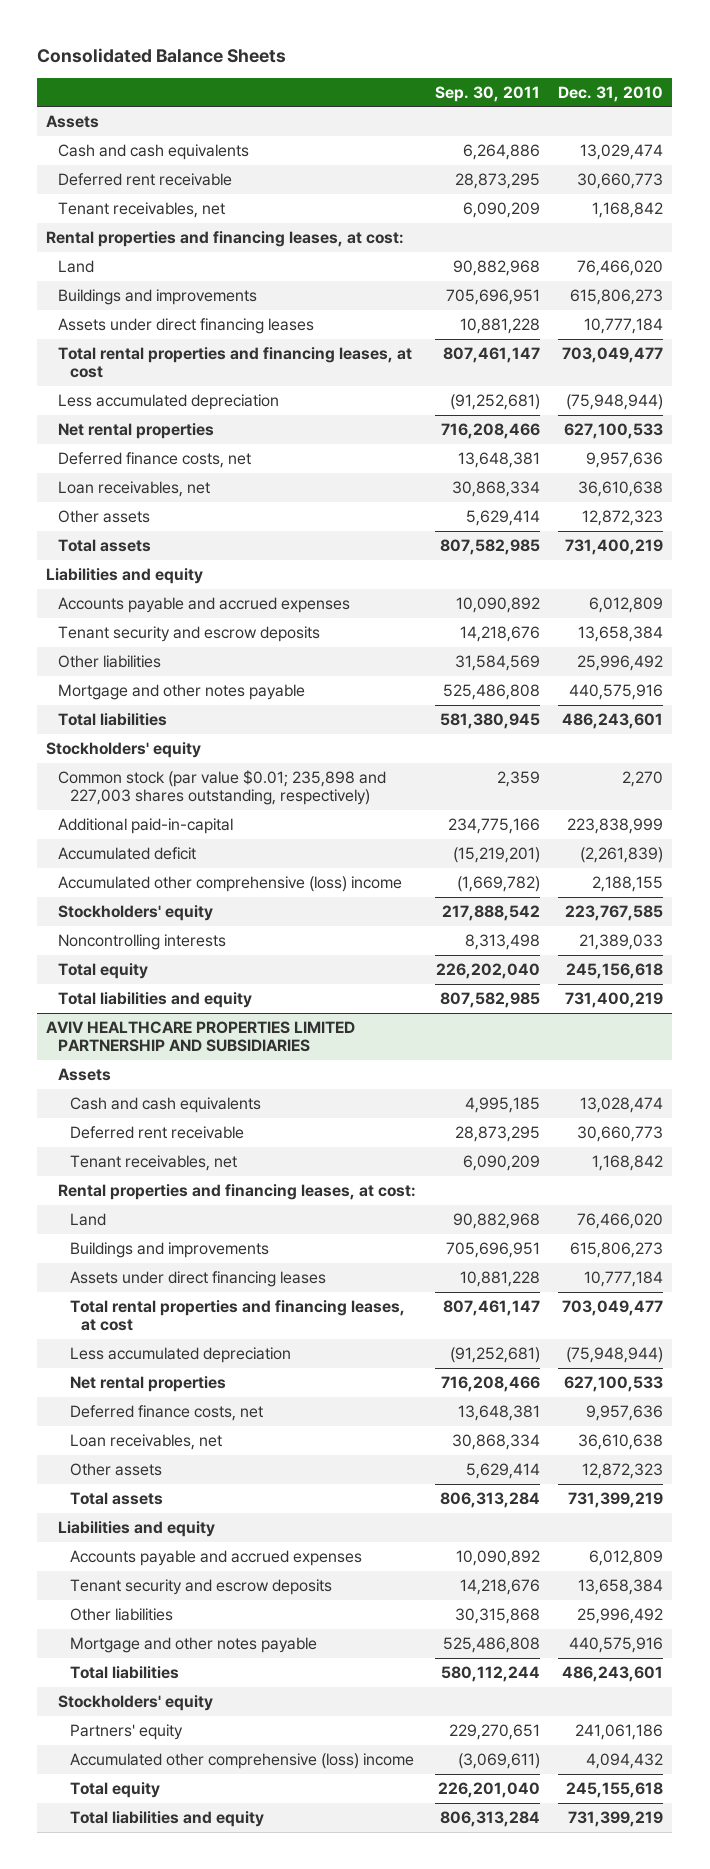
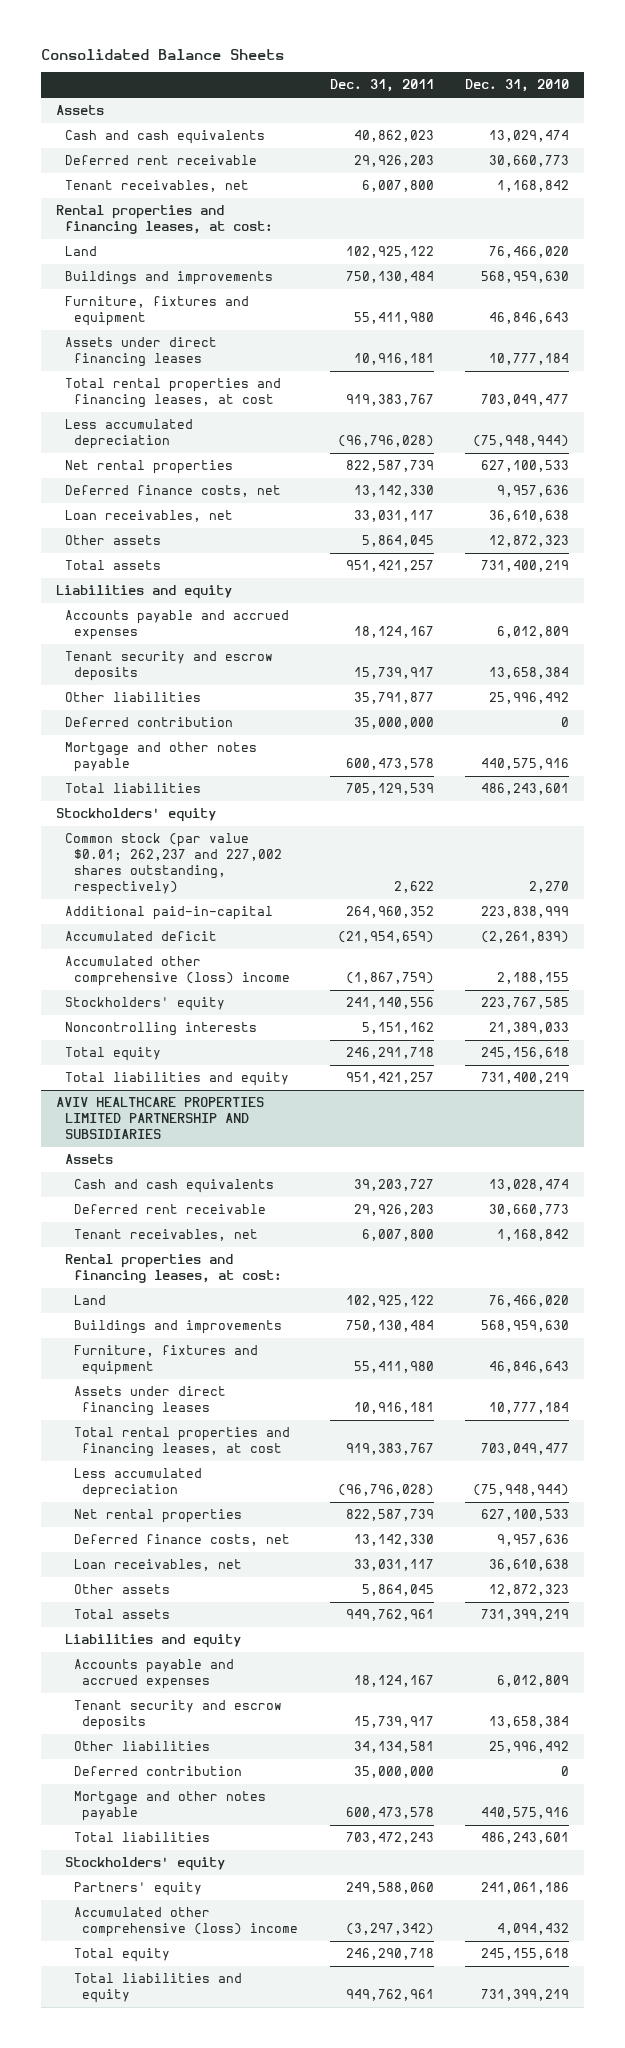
[434,85,540,102] Sep. 30, 2011 -> none
none -> [329,79,434,93] Dec. 31, 2011
[570,288,664,305] 615,806,273 -> [480,271,569,284] 568,959,630
none -> [64,296,249,327] Furniture, fixtures and equipment
none -> [64,717,233,728] Deferred contribution
[58,769,387,806] Common stock (par value $0.01; 235,898 and 227,003 shares outstanding, respectively) -> [64,833,282,896] Common stock (par value $0.01; 262,237 and 227,002 shares outstanding, respectively)
[570,1241,664,1258] 615,806,273 -> [480,1320,569,1333] 568,959,630
none -> [73,1345,258,1376] Furniture, fixtures and equipment
none -> [73,1766,242,1777] Deferred contribution

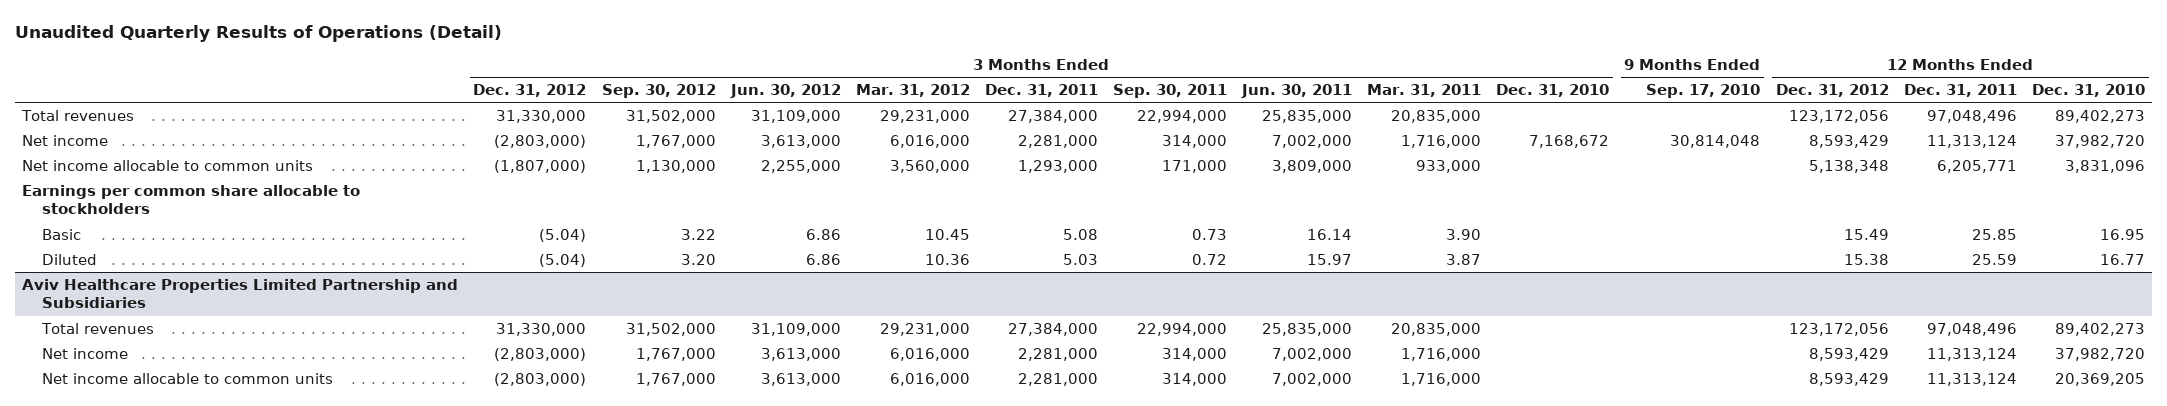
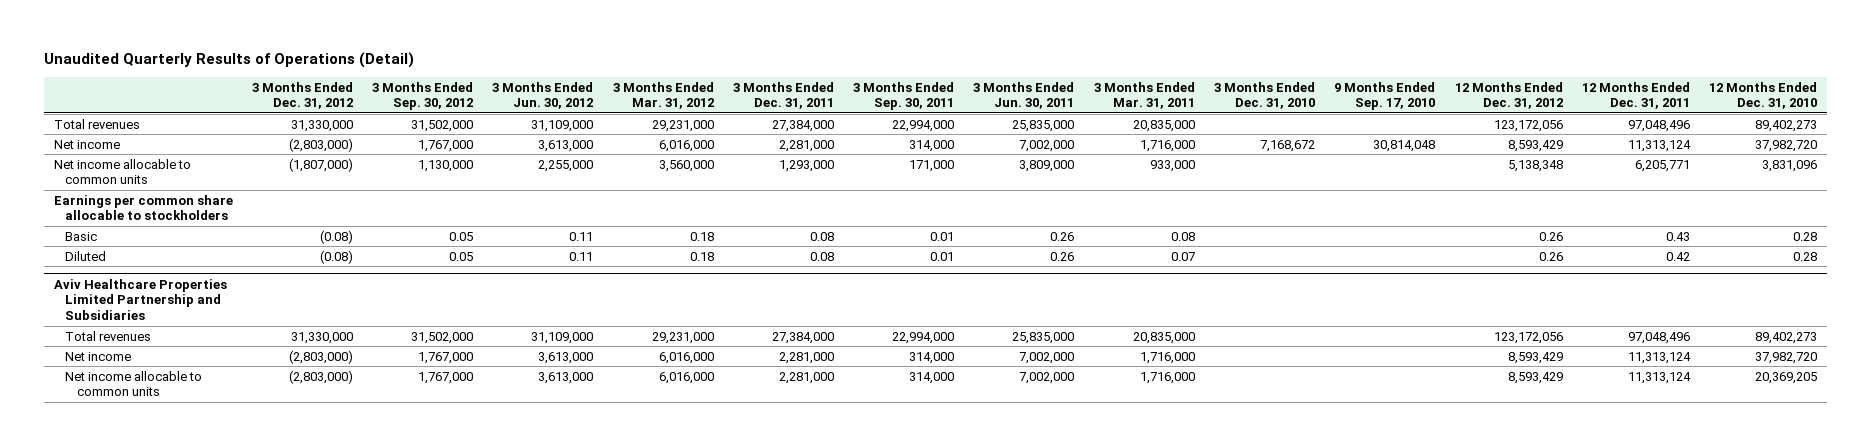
[539,228,587,242] (5.04) -> [319,229,353,244] (0.08)
[680,228,716,240] 3.22 -> [449,231,474,241] 0.05
[805,228,841,240] 6.86 -> [569,231,594,241] 0.11
[924,228,970,240] 10.45 -> [689,231,714,241] 0.18
[1062,228,1098,240] 5.08 -> [809,231,834,241] 0.08
[1191,228,1227,240] 0.73 -> [930,231,955,241] 0.01
[1307,228,1353,240] 16.14 -> [1050,231,1075,241] 0.26
[1446,228,1482,240] 3.90 -> [1170,231,1195,241] 0.08
[1843,228,1889,240] 15.49 -> [1538,231,1563,241] 0.26
[1971,228,2017,240] 25.85 -> [1665,231,1690,241] 0.43
[2099,228,2145,240] 16.95 -> [1793,231,1818,241] 0.28
[539,253,587,267] (5.04) -> [319,249,353,264] (0.08)
[680,253,716,265] 3.20 -> [449,251,474,261] 0.05
[805,253,841,265] 6.86 -> [569,251,594,261] 0.11
[924,253,970,265] 10.36 -> [689,251,714,261] 0.18
[1062,253,1098,265] 5.03 -> [809,251,834,261] 0.08
[1191,253,1227,265] 0.72 -> [930,251,955,261] 0.01
[1307,253,1353,265] 15.97 -> [1050,251,1075,261] 0.26
[1446,253,1482,265] 3.87 -> [1170,251,1195,261] 0.07
[1843,253,1889,265] 15.38 -> [1538,251,1563,261] 0.26
[1971,253,2017,265] 25.59 -> [1665,251,1690,261] 0.42
[2099,253,2145,265] 16.77 -> [1793,251,1818,261] 0.28

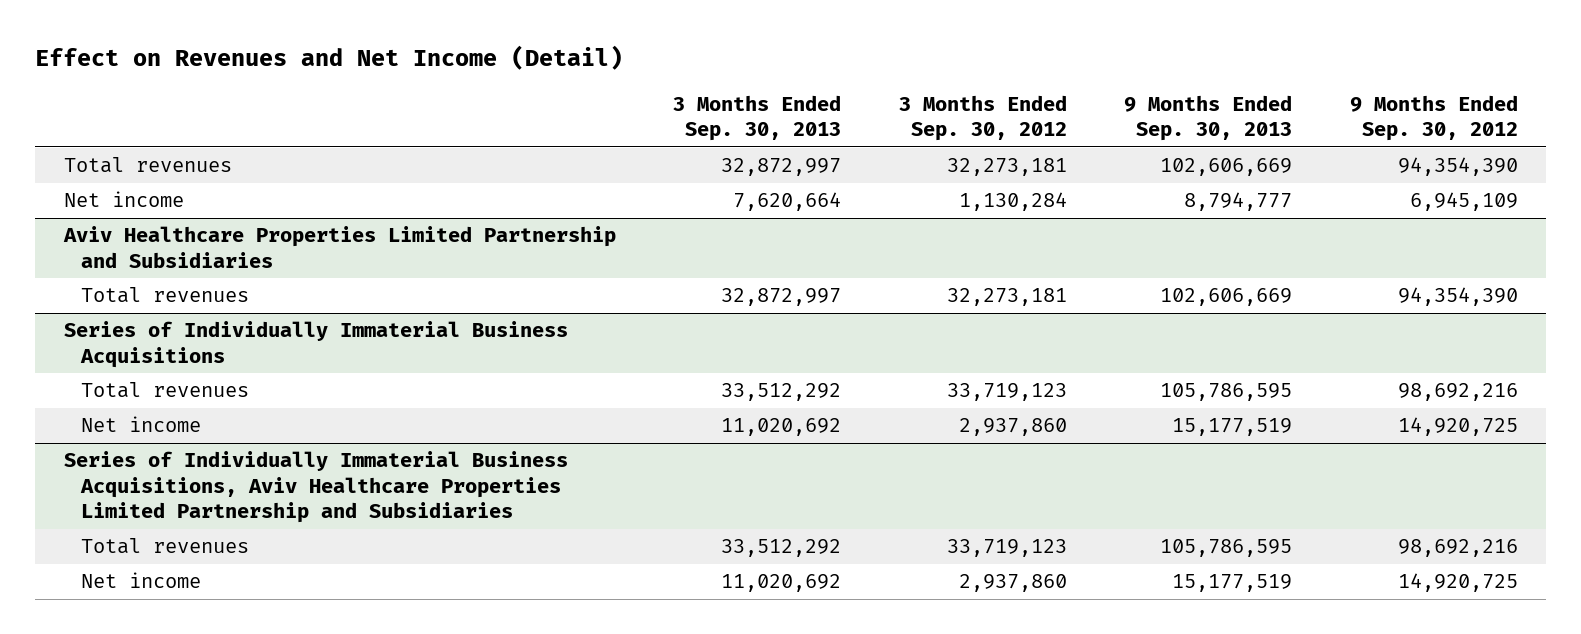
[44,52,415,69] Unaudited Quarterly Results of Operations (Detail) -> [35,45,624,71] Effect on Revenues and Net Income (Detail)
[251,81,353,110] 3 Months Ended Dec. 31, 2012 -> none
[492,81,594,110] 3 Months Ended Jun. 30, 2012 -> none
[612,81,714,110] 3 Months Ended Mar. 31, 2012 -> none
[732,81,834,110] 3 Months Ended Dec. 31, 2011 -> none
[853,81,955,111] 3 Months Ended Sep. 30, 2011 -> none
[973,81,1075,110] 3 Months Ended Jun. 30, 2011 -> none
[1093,81,1195,110] 3 Months Ended Mar. 31, 2011 -> none
[1214,81,1316,110] 3 Months Ended Dec. 31, 2010 -> none
[1334,81,1436,111] 9 Months Ended Sep. 17, 2010 -> none
[1454,81,1563,110] 12 Months Ended Dec. 31, 2012 -> none
[1581,81,1690,110] 12 Months Ended Dec. 31, 2011 -> none
[1709,81,1818,110] 12 Months Ended Dec. 31, 2010 -> none
none -> [673,94,842,142] 3 Months Ended Sep. 30, 2013
none -> [1124,94,1293,142] 9 Months Ended Sep. 30, 2013
none -> [1349,94,1518,142] 9 Months Ended Sep. 30, 2012
[53,158,191,185] Net income allocable to common units -> none
[53,194,233,221] Earnings per common share allocable to stockholders -> none
[65,231,98,241] Basic -> none
[65,250,107,261] Diluted -> none
[411,119,474,132] 31,502,000 -> [946,158,1067,177] 32,273,181
[418,139,474,152] 1,767,000 -> [958,192,1067,212] 1,130,284
[411,331,474,344] 31,502,000 -> [946,288,1067,307] 32,273,181
none -> [63,321,568,368] Series of Individually Immaterial Business Acquisitions
none -> [81,382,250,399] Total revenues
[418,351,474,364] 1,767,000 -> [958,418,1067,437] 2,937,860
none -> [63,451,568,524] Series of Individually Immaterial Business Acquisitions, Aviv Healthcare Properties Limited Partnership and Subsidiaries
none -> [81,538,250,555] Total revenues
[65,370,203,397] Net income allocable to common units -> [81,572,202,589] Net income
[418,371,474,384] 1,767,000 -> [958,574,1067,593] 2,937,860

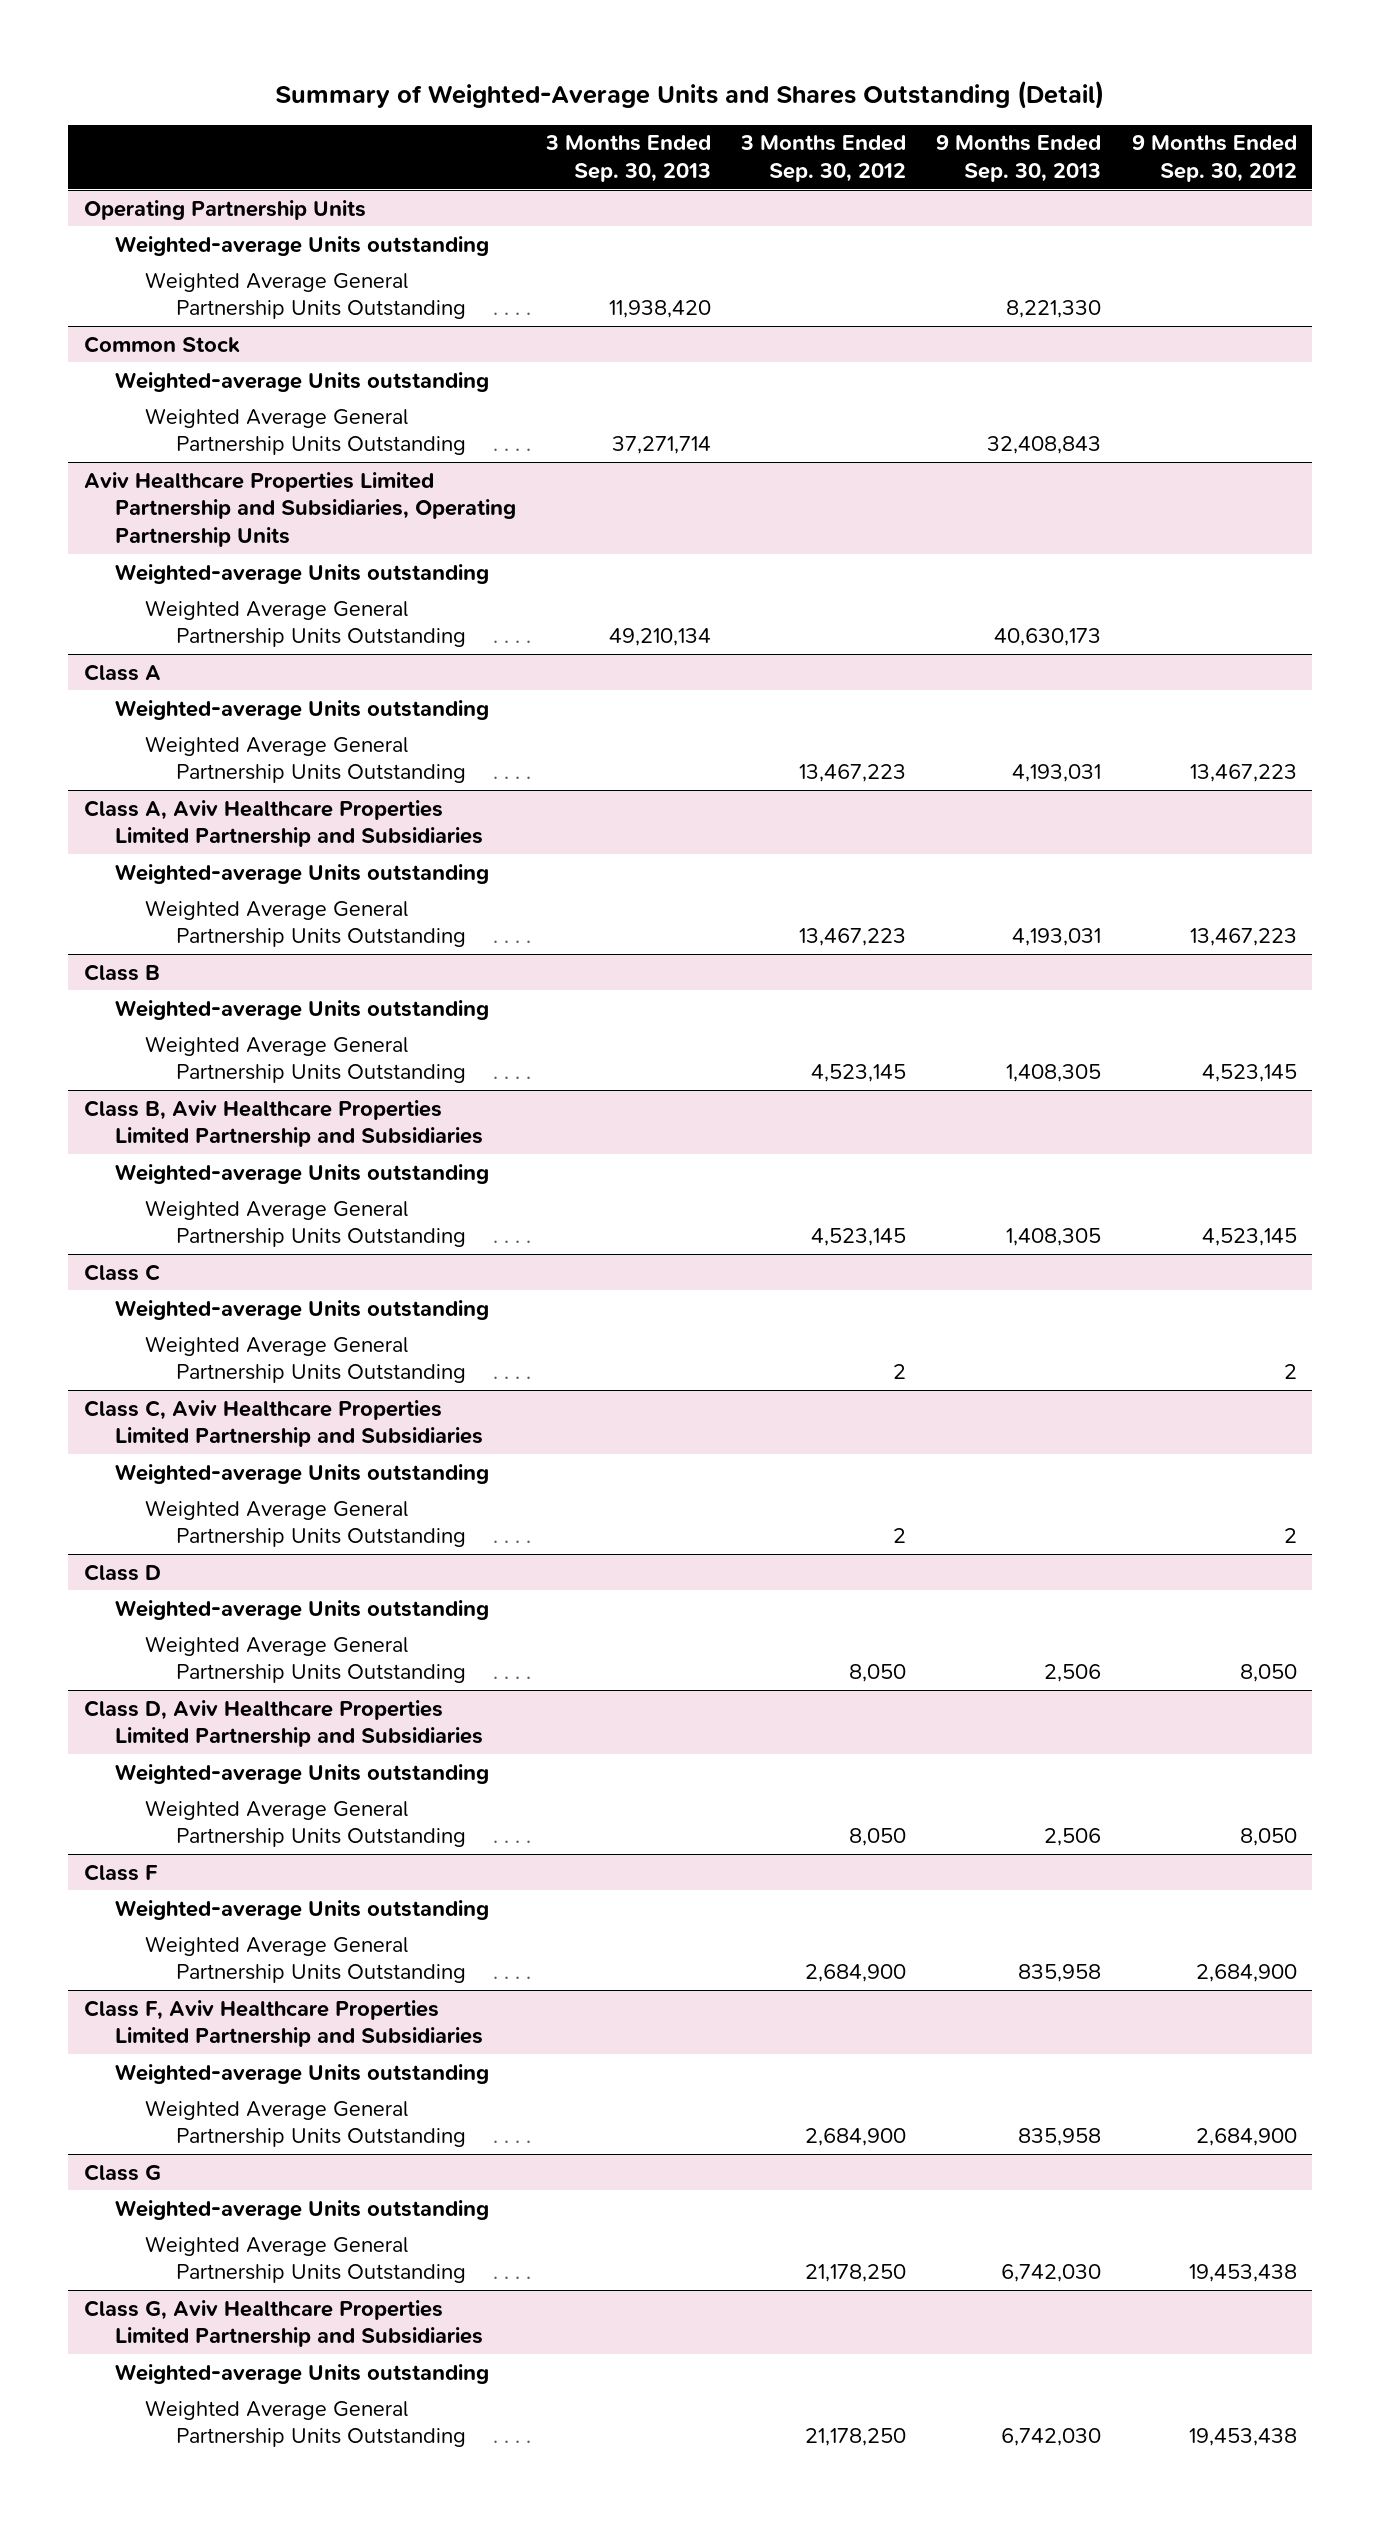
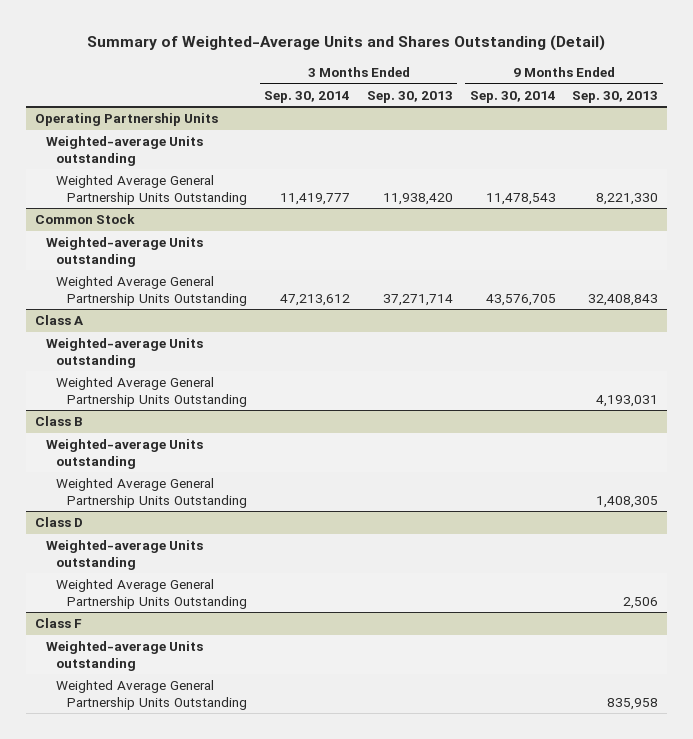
[740,135,907,182] 3 Months Ended Sep. 30, 2012 -> none
[1131,135,1297,182] 9 Months Ended Sep. 30, 2012 -> none
none -> [264,90,351,103] Sep. 30, 2014
none -> [469,90,556,103] Sep. 30, 2014
[83,471,516,548] Aviv Healthcare Properties Limited Partnership and Subsidiaries, Operating Partnership Units -> none
[114,563,489,584] Weighted-average Units outstanding -> none
[145,599,467,648] Weighted Average General Partnership Units Outstanding -> none
[83,799,483,848] Class A, Aviv Healthcare Properties Limited Partnership and Subsidiaries -> none
[114,863,489,884] Weighted-average Units outstanding -> none
[145,899,467,948] Weighted Average General Partnership Units Outstanding -> none
[83,1099,483,1148] Class B, Aviv Healthcare Properties Limited Partnership and Subsidiaries -> none
[114,1163,489,1184] Weighted-average Units outstanding -> none
[145,1199,467,1248] Weighted Average General Partnership Units Outstanding -> none
[83,1263,160,1281] Class C -> none
[114,1299,489,1320] Weighted-average Units outstanding -> none
[145,1335,467,1384] Weighted Average General Partnership Units Outstanding -> none
[83,1399,483,1448] Class C, Aviv Healthcare Properties Limited Partnership and Subsidiaries -> none
[114,1463,489,1484] Weighted-average Units outstanding -> none
[145,1499,467,1548] Weighted Average General Partnership Units Outstanding -> none
[83,1699,483,1748] Class D, Aviv Healthcare Properties Limited Partnership and Subsidiaries -> none
[114,1763,489,1784] Weighted-average Units outstanding -> none
[145,1799,467,1848] Weighted Average General Partnership Units Outstanding -> none
[83,1999,483,2048] Class F, Aviv Healthcare Properties Limited Partnership and Subsidiaries -> none
[114,2063,489,2084] Weighted-average Units outstanding -> none
[145,2099,467,2148] Weighted Average General Partnership Units Outstanding -> none
[83,2163,161,2181] Class G -> none
[114,2199,489,2220] Weighted-average Units outstanding -> none
[145,2235,467,2284] Weighted Average General Partnership Units Outstanding -> none
[83,2299,483,2348] Class G, Aviv Healthcare Properties Limited Partnership and Subsidiaries -> none
[114,2363,489,2384] Weighted-average Units outstanding -> none
[145,2399,467,2448] Weighted Average General Partnership Units Outstanding -> none

